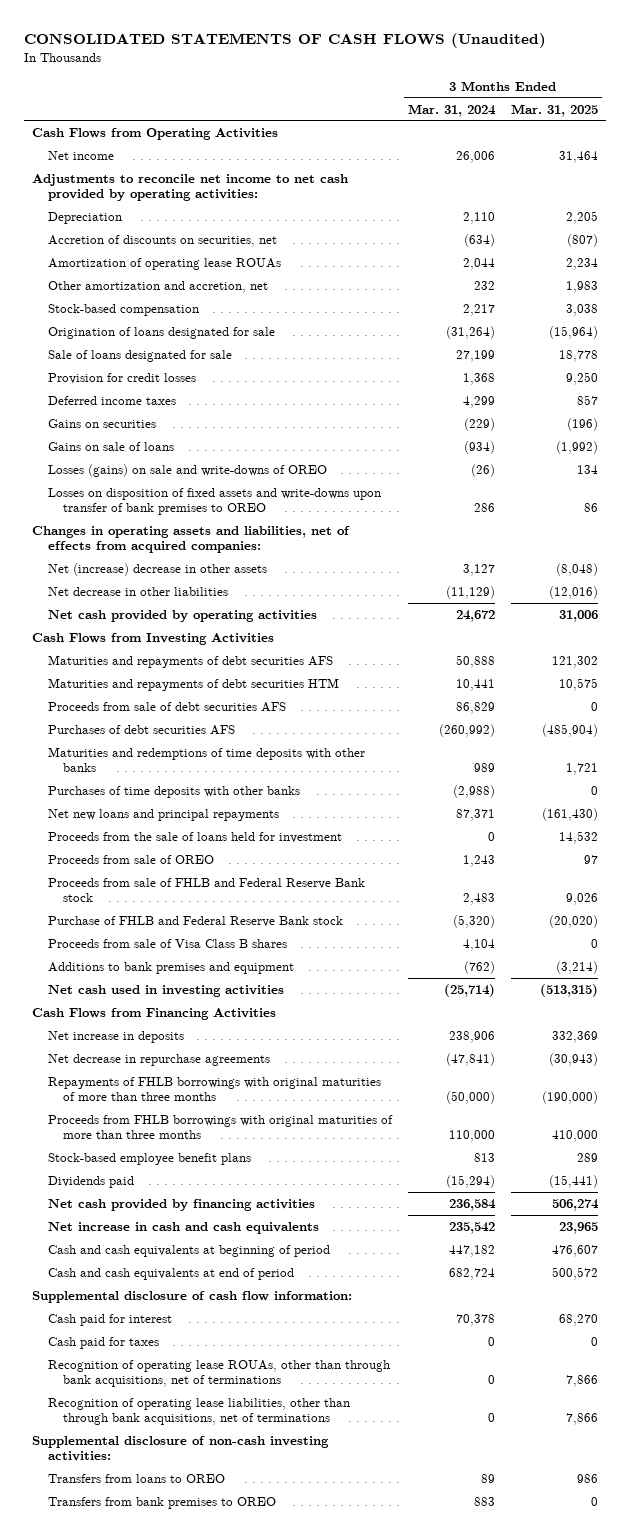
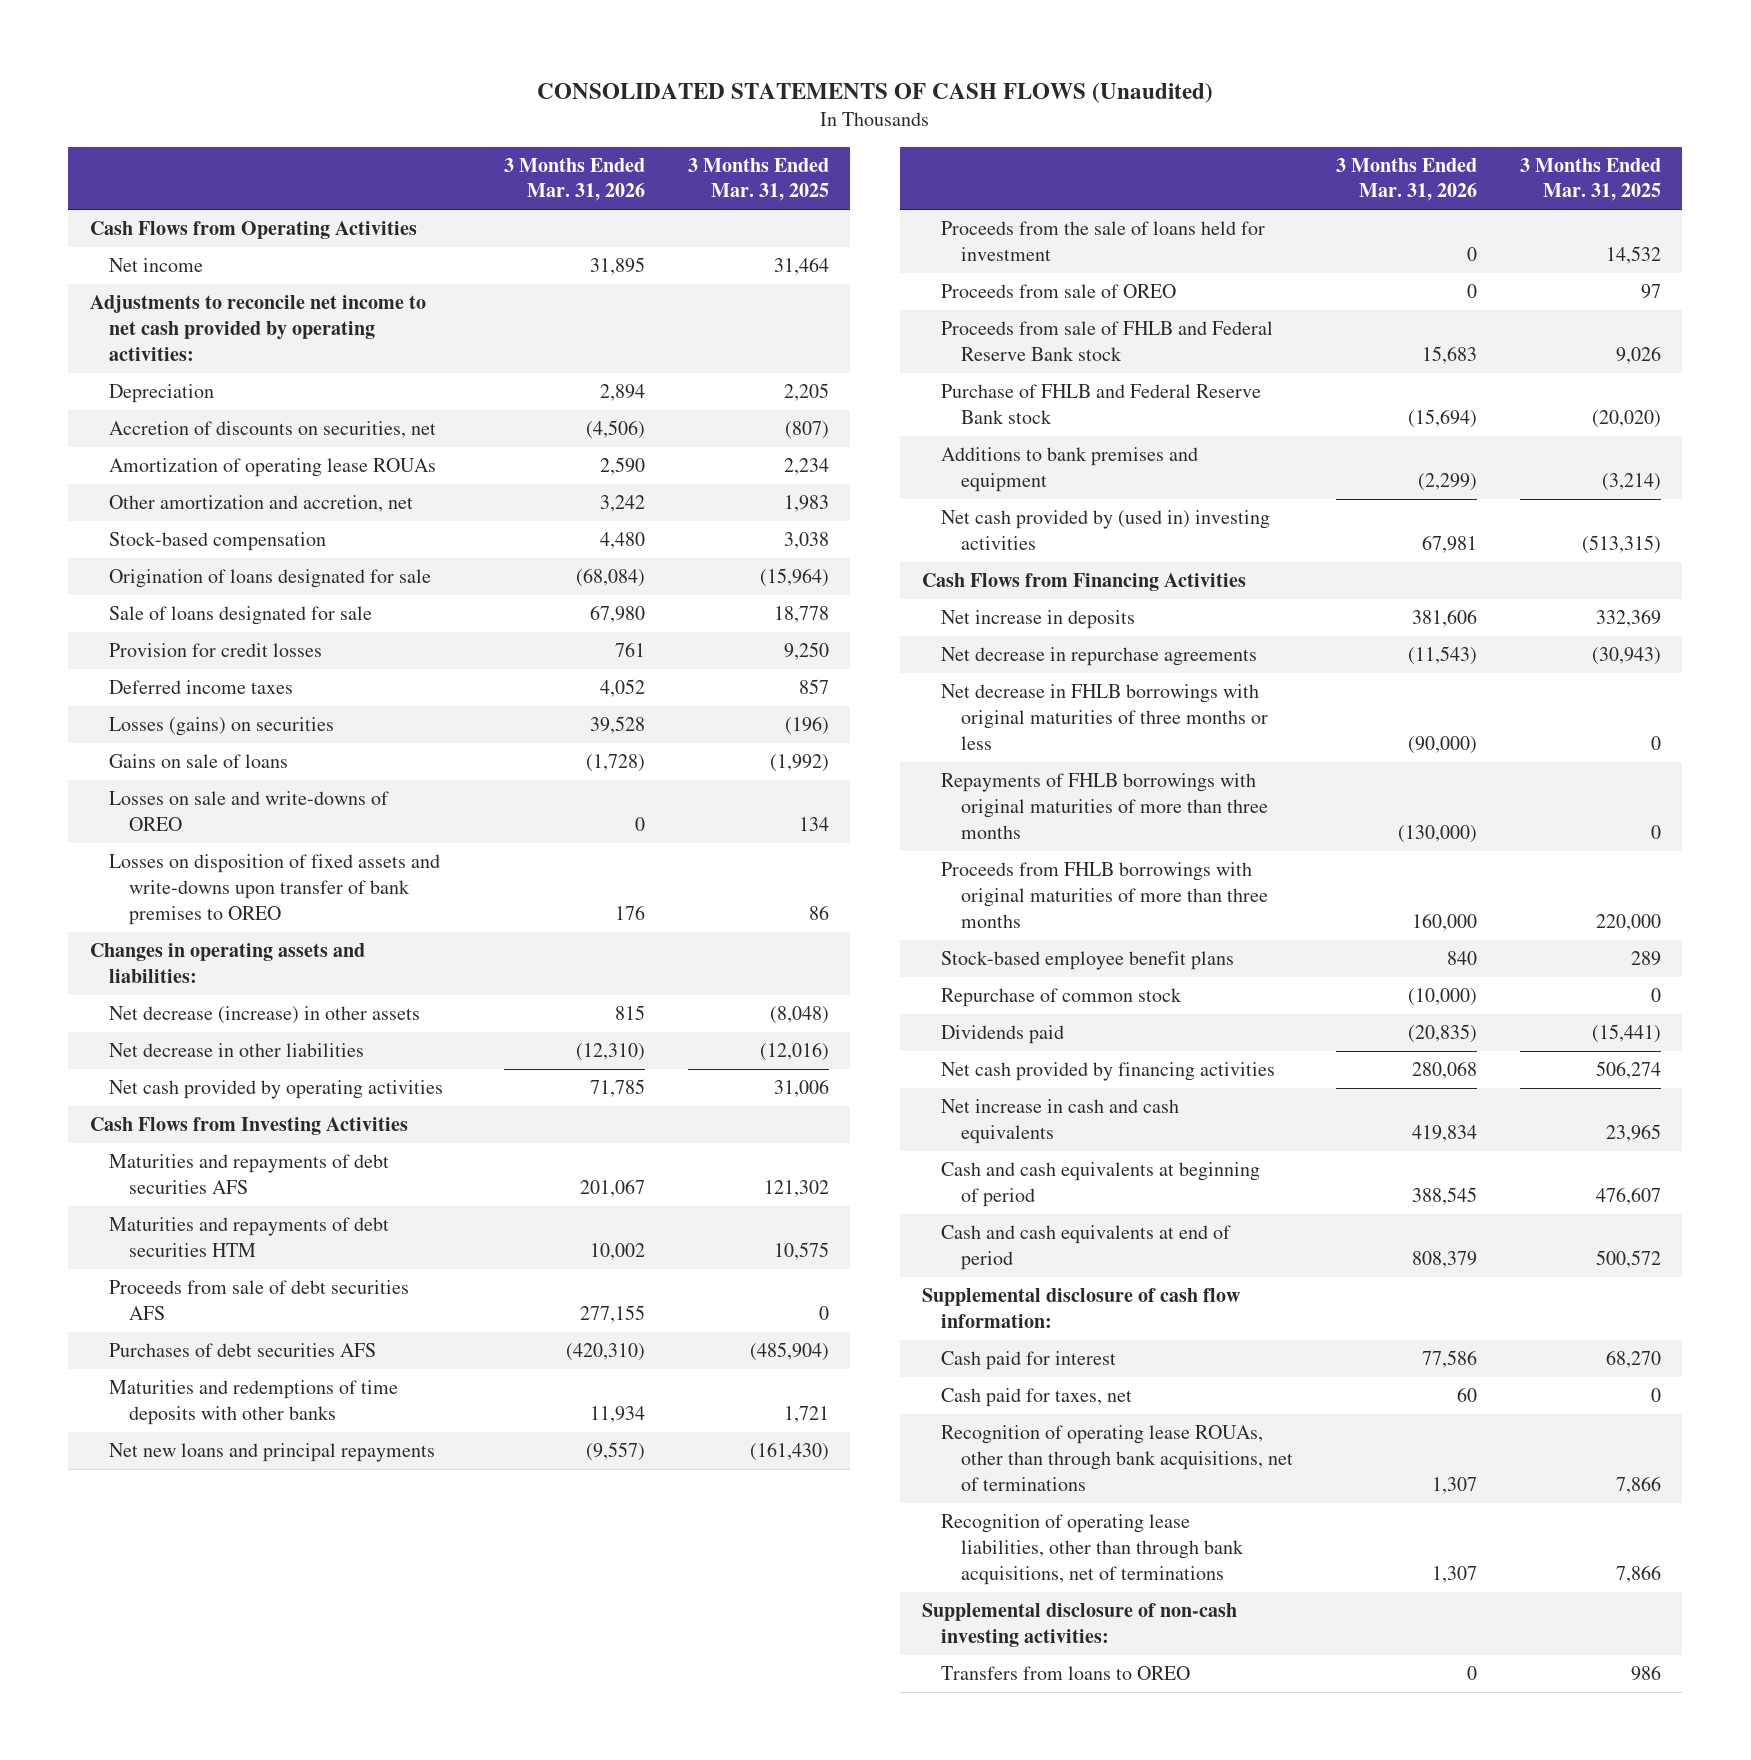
[407,103,496,117] Mar. 31, 2024 -> none
none -> [503,157,645,202] 3 Months Ended Mar. 31, 2026
[47,418,156,428] Gains on securities -> [109,717,335,737] Losses (gains) on securities
[47,463,327,477] Losses (gains) on sale and write-downs of OREO -> [109,791,390,831] Losses on sale and write-downs of OREO
[32,525,351,553] Changes in operating assets and liabilities, net of effects from acquired companies: -> [89,943,365,983] Changes in operating assets and liabilities:
[47,562,267,576] Net (increase) decrease in other assets -> [109,1006,421,1025] Net decrease (increase) in other assets
[47,785,300,798] Purchases of time deposits with other banks -> none
[47,938,287,948] Proceeds from sale of Visa Class B shares -> none
[47,984,284,997] Net cash used in investing activities -> [941,510,1271,550] Net cash provided by (used in) investing activities
none -> [941,684,1268,750] Net decrease in FHLB borrowings with original maturities of three months or less
[542,1090,599,1104] (190,000) -> [1650,824,1661,839] 0
[552,1129,599,1142] 410,000 -> [1595,913,1661,931] 220,000
none -> [941,988,1183,1008] Repurchase of common stock
[47,1336,159,1349] Cash paid for taxes -> [941,1388,1133,1408] Cash paid for taxes, net
[47,1496,276,1509] Transfers from bank premises to OREO -> none

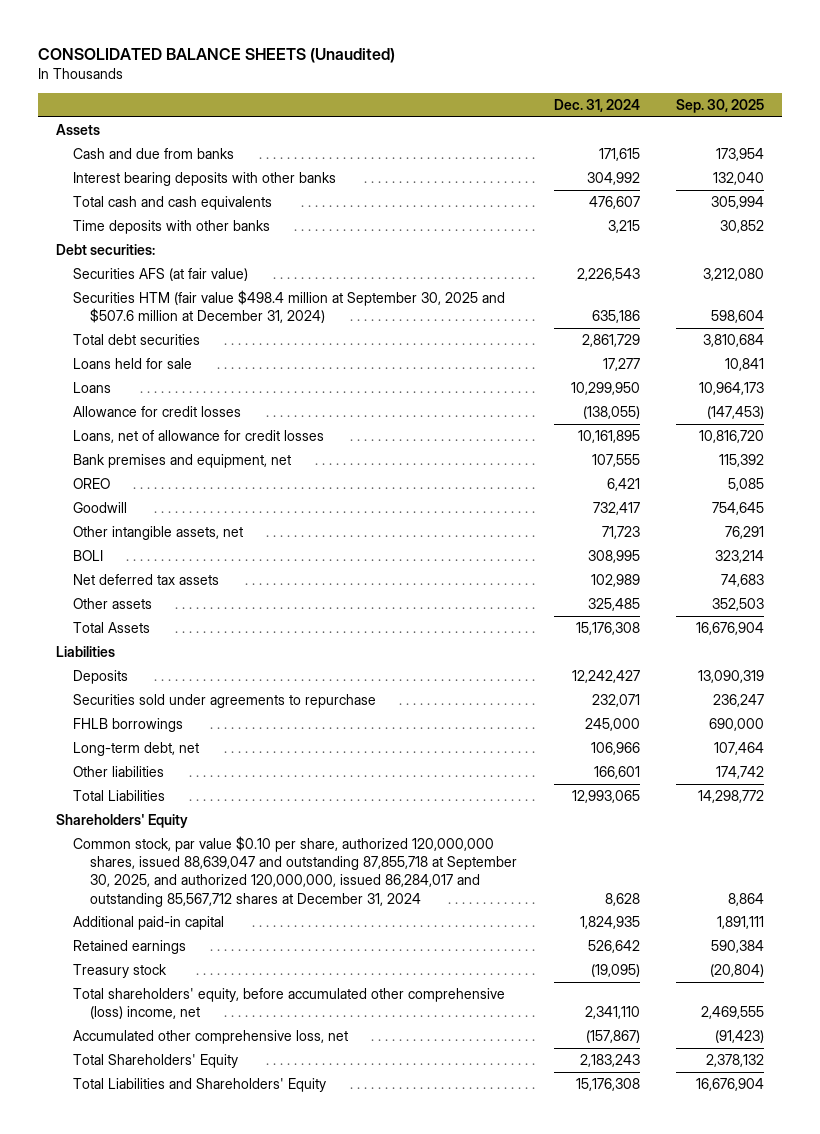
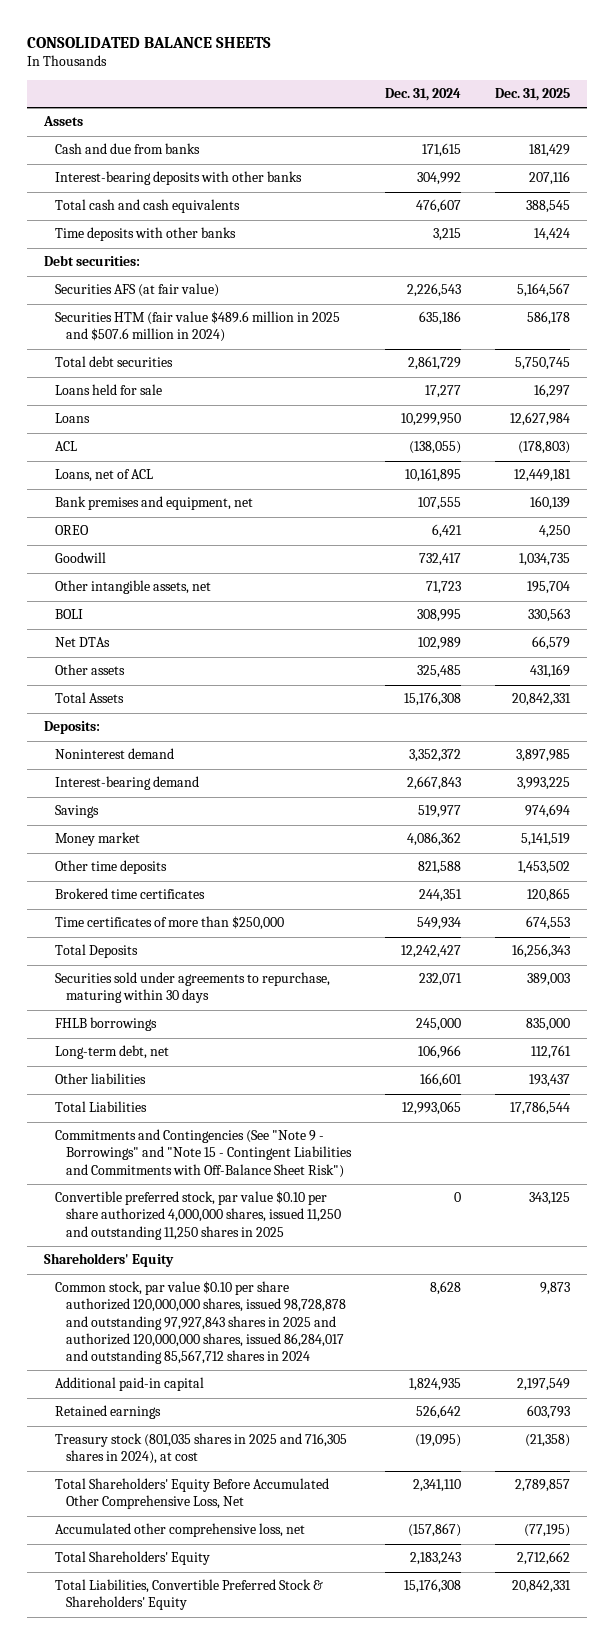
[38,48,396,64] CONSOLIDATED BALANCE SHEETS (Unaudited) -> [27,36,272,48] CONSOLIDATED BALANCE SHEETS
[675,99,764,114] Sep. 30, 2025 -> none
none -> [494,87,570,101] Dec. 31, 2025
[73,171,337,186] Interest bearing deposits with other banks -> [55,171,303,186] Interest-bearing deposits with other banks
[73,289,506,324] Securities HTM (fair value $498.4 million at September 30, 2025 and $507.6 million at December 31, 2024) -> [55,311,341,343] Securities HTM (fair value $489.6 million in 2025 and $507.6 million in 2024)
[73,405,242,417] Allowance for credit losses -> [55,441,78,452] ACL
[73,429,325,443] Loans, net of allowance for credit losses -> [55,469,154,483] Loans, net of ACL
[73,573,220,585] Net deferred tax assets -> [55,637,111,648] Net DTAs
[56,645,116,657] Liabilities -> none
none -> [44,721,101,735] Deposits:
none -> [55,748,175,760] Noninterest demand
none -> [55,776,200,791] Interest-bearing demand
none -> [55,805,100,819] Savings
none -> [55,832,141,847] Money market
none -> [55,860,168,875] Other time deposits
none -> [55,888,206,900] Brokered time certificates
none -> [55,916,285,931] Time certificates of more than $250,000
[73,669,129,684] Deposits -> [55,944,139,959] Total Deposits
[73,693,377,708] Securities sold under agreements to repurchase -> [55,972,331,1004] Securities sold under agreements to repurchase, maturing within 30 days
none -> [55,1129,353,1178] Commitments and Contingencies (See "Note 9 - Borrowings" and "Note 15 - Contingent Liabilities and Commitments with Off-Balance Sheet Risk")
none -> [55,1191,342,1240] Convertible preferred stock, par value $0.10 per share authorized 4,000,000 shares, issued 11,250 and outstanding 11,250 shares in 2025
[73,835,518,907] Common stock, par value $0.10 per share, authorized 120,000,000 shares, issued 88,639,047 and outstanding 87,855,718 at September 30, 2025, and authorized 120,000,000, issued 86,284,017 and outstanding 85,567,712 shares at December 31, 2024 -> [55,1281,347,1364] Common stock, par value $0.10 per share authorized 120,000,000 shares, issued 98,728,878 and outstanding 97,927,843 shares in 2025 and authorized 120,000,000 shares, issued 86,284,017 and outstanding 85,567,712 shares in 2024
[73,963,168,978] Treasury stock -> [55,1433,348,1465] Treasury stock (801,035 shares in 2025 and 716,305 shares in 2024), at cost
[73,987,506,1020] Total shareholders' equity, before accumulated other comprehensive (loss) income, net -> [55,1478,330,1510] Total Shareholders' Equity Before Accumulated Other Comprehensive Loss, Net
[73,1077,327,1092] Total Liabilities and Shareholders' Equity -> [55,1579,324,1611] Total Liabilities, Convertible Preferred Stock & Shareholders' Equity

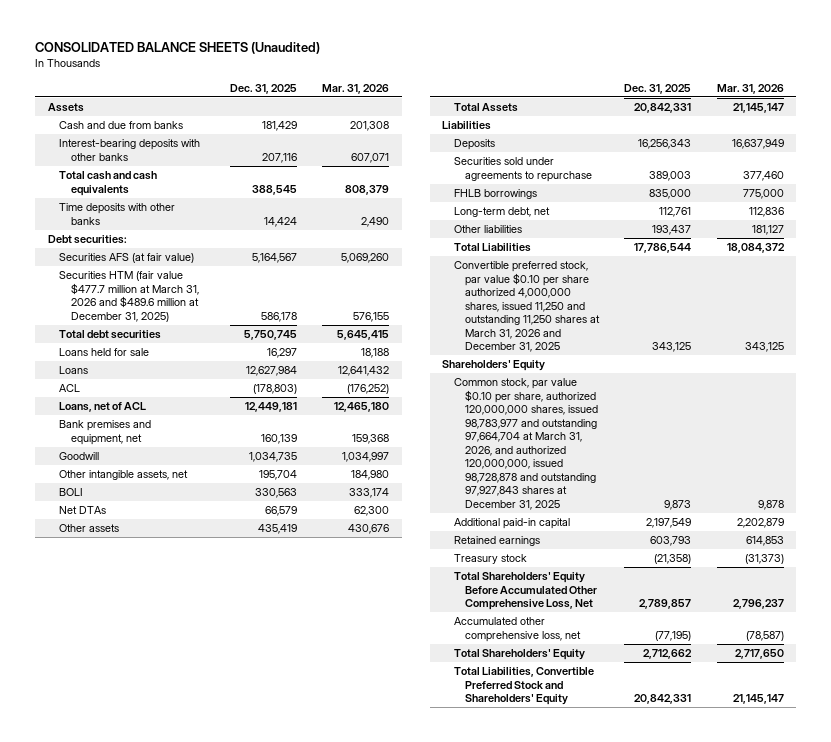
[27,36,272,48] CONSOLIDATED BALANCE SHEETS -> [35,42,321,55] CONSOLIDATED BALANCE SHEETS (Unaudited)
[384,87,461,101] Dec. 31, 2024 -> none
none -> [322,83,390,94] Mar. 31, 2026
[55,311,341,343] Securities HTM (fair value $489.6 million in 2025 and $507.6 million in 2024) -> [59,271,200,322] Securities HTM (fair value $477.7 million at March 31, 2026 and $489.6 million at December 31, 2025)
[55,525,90,536] OREO -> none
[529,664,570,679] 431,169 -> [258,524,298,535] 435,419
[44,721,101,735] Deposits: -> none
[55,748,175,760] Noninterest demand -> none
[55,776,200,791] Interest-bearing demand -> none
[55,805,100,819] Savings -> none
[55,832,141,847] Money market -> none
[55,860,168,875] Other time deposits -> none
[55,888,206,900] Brokered time certificates -> none
[55,916,285,931] Time certificates of more than $250,000 -> none
none -> [442,121,492,131] Liabilities
[55,944,139,959] Total Deposits -> [453,139,495,151] Deposits
[55,972,331,1004] Securities sold under agreements to repurchase, maturing within 30 days -> [453,157,593,182] Securities sold under agreements to repurchase
[55,1129,353,1178] Commitments and Contingencies (See "Note 9 - Borrowings" and "Note 15 - Contingent Liabilities and Commitments with Off-Balance Sheet Risk") -> none
[55,1191,342,1240] Convertible preferred stock, par value $0.10 per share authorized 4,000,000 shares, issued 11,250 and outstanding 11,250 shares in 2025 -> [453,261,601,353] Convertible preferred stock, par value $0.10 per share authorized 4,000,000 shares, issued 11,250 and outstanding 11,250 shares at March 31, 2026 and December 31, 2025
[55,1281,347,1364] Common stock, par value $0.10 per share authorized 120,000,000 shares, issued 98,728,878 and outstanding 97,927,843 shares in 2025 and authorized 120,000,000 shares, issued 86,284,017 and outstanding 85,567,712 shares in 2024 -> [453,378,599,510] Common stock, par value $0.10 per share, authorized 120,000,000 shares, issued 98,783,977 and outstanding 97,664,704 at March 31, 2026, and authorized 120,000,000, issued 98,728,878 and outstanding 97,927,843 shares at December 31, 2025
[55,1433,348,1465] Treasury stock (801,035 shares in 2025 and 716,305 shares in 2024), at cost -> [453,554,527,565] Treasury stock
[55,1579,324,1611] Total Liabilities, Convertible Preferred Stock & Shareholders' Equity -> [453,667,594,706] Total Liabilities, Convertible Preferred Stock and Shareholders' Equity

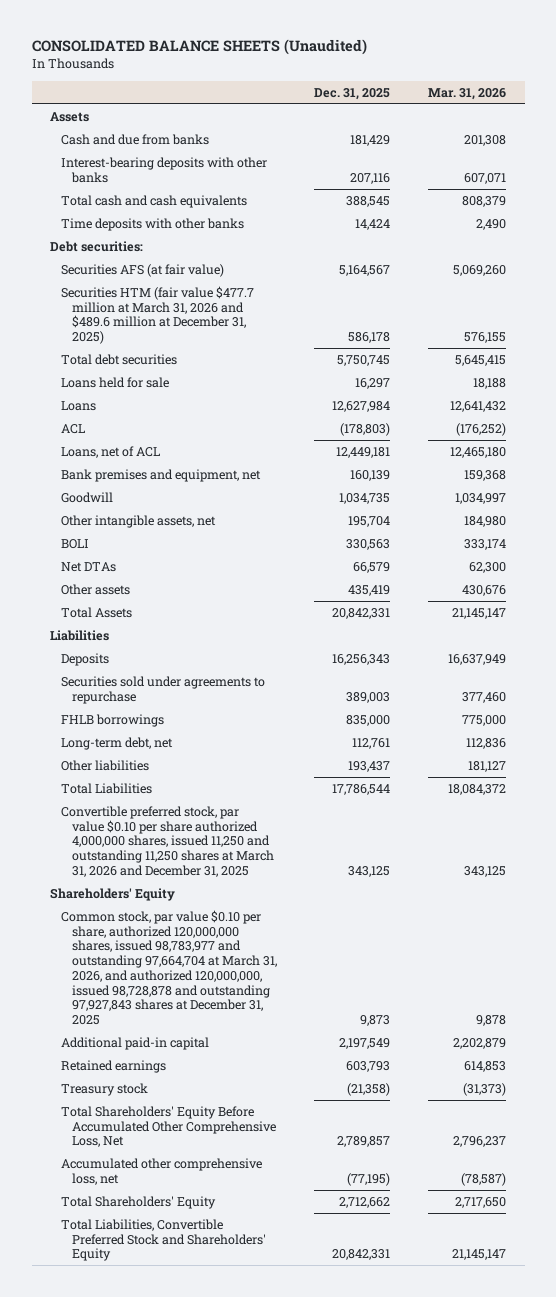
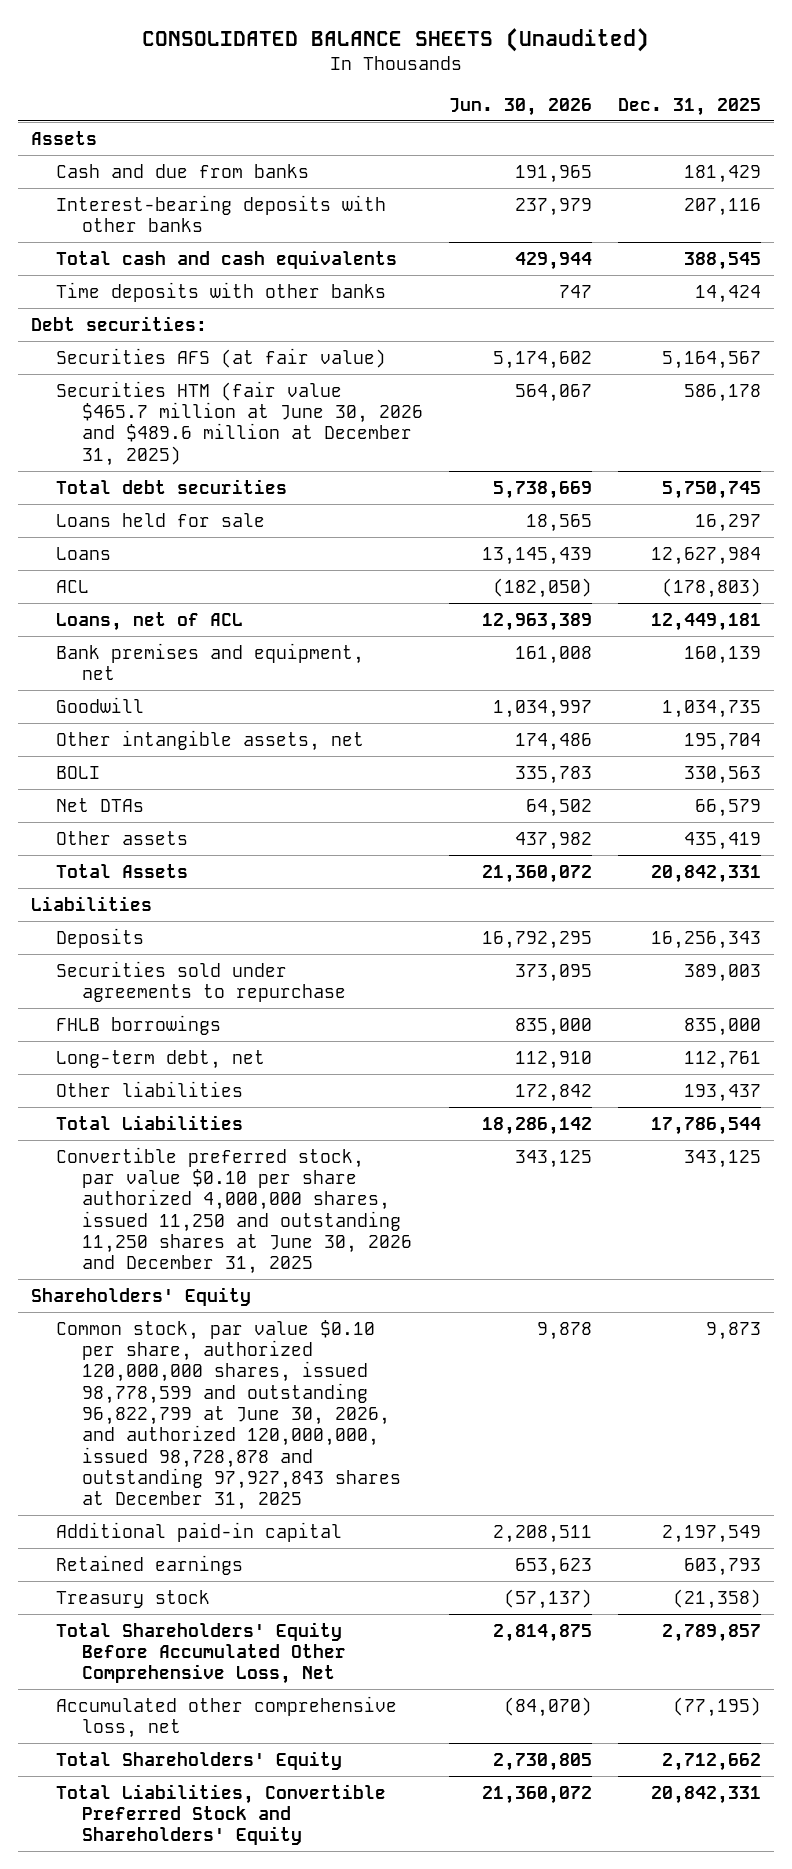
[427,87,506,100] Mar. 31, 2026 -> none
none -> [448,97,592,116] Jun. 30, 2026
[60,285,254,345] Securities HTM (fair value $477.7 million at March 31, 2026 and $489.6 million at December 31, 2025) -> [56,380,423,466] Securities HTM (fair value $465.7 million at June 30, 2026 and $489.6 million at December 31, 2025)
[60,805,274,877] Convertible preferred stock, par value $0.10 per share authorized 4,000,000 shares, issued 11,250 and outstanding 11,250 shares at March 31, 2026 and December 31, 2025 -> [56,1146,412,1275] Convertible preferred stock, par value $0.10 per share authorized 4,000,000 shares, issued 11,250 and outstanding 11,250 shares at June 30, 2026 and December 31, 2025
[60,909,277,1025] Common stock, par value $0.10 per share, authorized 120,000,000 shares, issued 98,783,977 and outstanding 97,664,704 at March 31, 2026, and authorized 120,000,000, issued 98,728,878 and outstanding 97,927,843 shares at December 31, 2025 -> [56,1319,401,1511] Common stock, par value $0.10 per share, authorized 120,000,000 shares, issued 98,778,599 and outstanding 96,822,799 at June 30, 2026, and authorized 120,000,000, issued 98,728,878 and outstanding 97,927,843 shares at December 31, 2025

